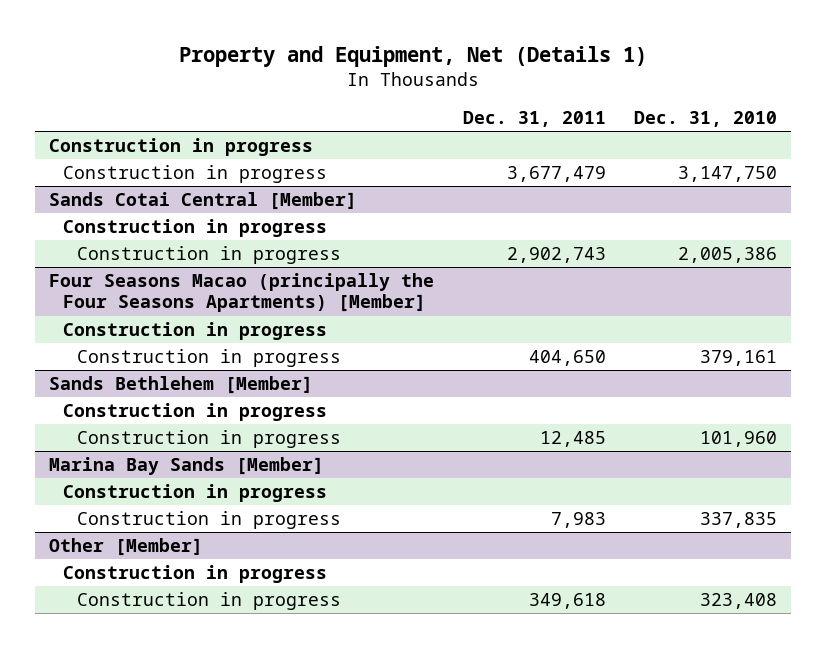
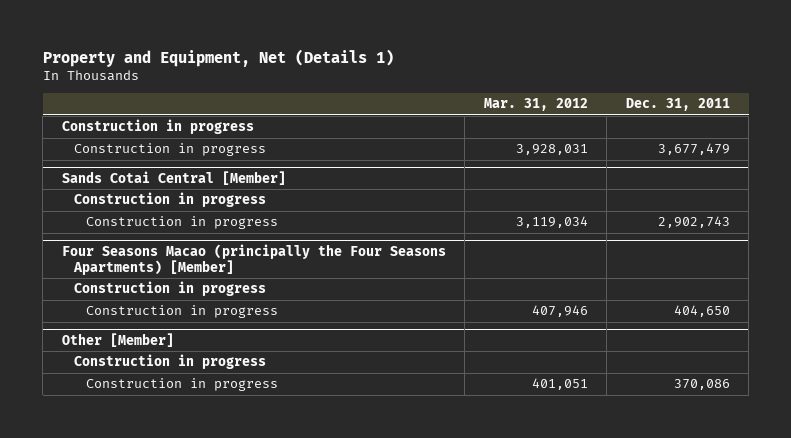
[634,111,778,128] Dec. 31, 2010 -> none
none -> [483,98,588,112] Mar. 31, 2012
[49,375,314,394] Sands Bethlehem [Member] -> none
[62,402,327,421] Construction in progress -> none
[76,429,341,448] Construction in progress -> none
[49,456,325,475] Marina Bay Sands [Member] -> none
[62,483,327,502] Construction in progress -> none
[76,510,341,529] Construction in progress -> none
[528,592,606,609] 349,618 -> [673,379,730,391] 370,086

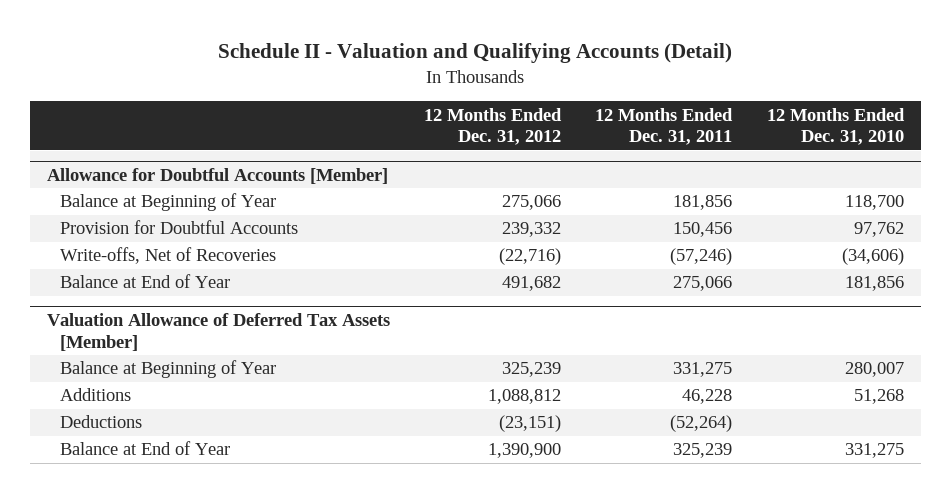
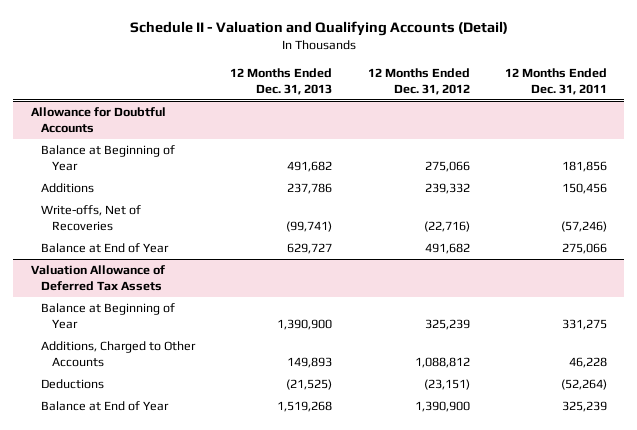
[766,107,905,146] 12 Months Ended Dec. 31, 2010 -> none
none -> [230,67,333,95] 12 Months Ended Dec. 31, 2013
[47,168,389,185] Allowance for Doubtful Accounts [Member] -> [30,107,166,134] Allowance for Doubtful Accounts
[60,220,299,235] Provision for Doubtful Accounts -> [41,183,95,194] Additions
[47,313,391,351] Valuation Allowance of Deferred Tax Assets [Member] -> [30,265,165,292] Valuation Allowance of Deferred Tax Assets
[60,388,132,402] Additions -> [41,341,197,368] Additions, Charged to Other Accounts

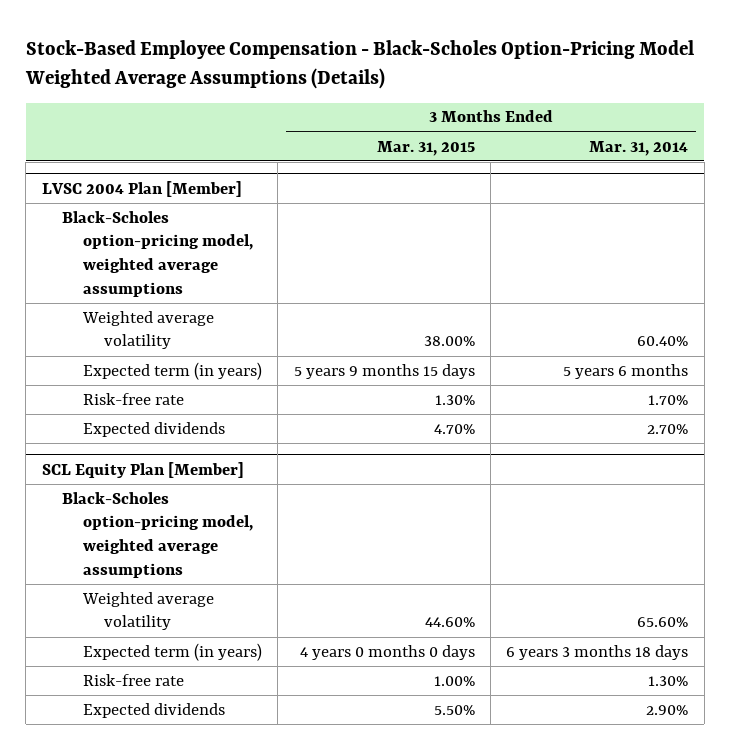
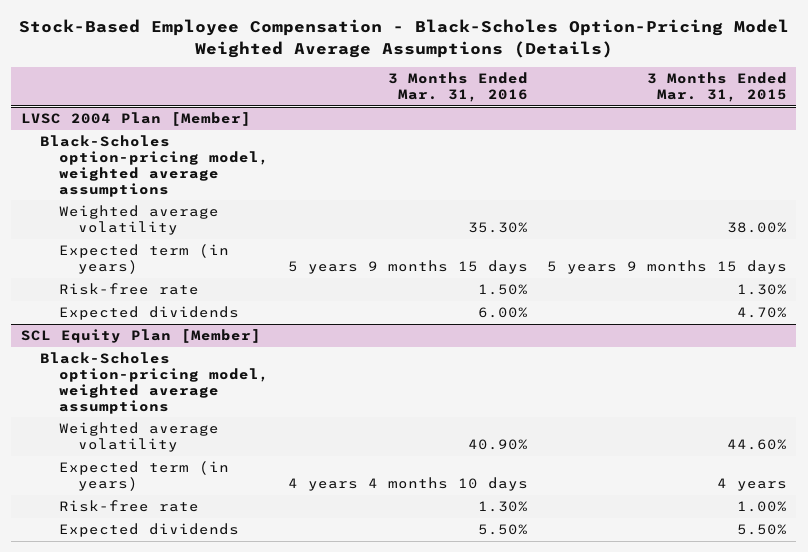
[589,140,689,156] Mar. 31, 2014 -> none
none -> [387,72,528,103] 3 Months Ended Mar. 31, 2016
[299,644,475,660] 4 years 0 months 0 days -> [716,478,787,492] 4 years

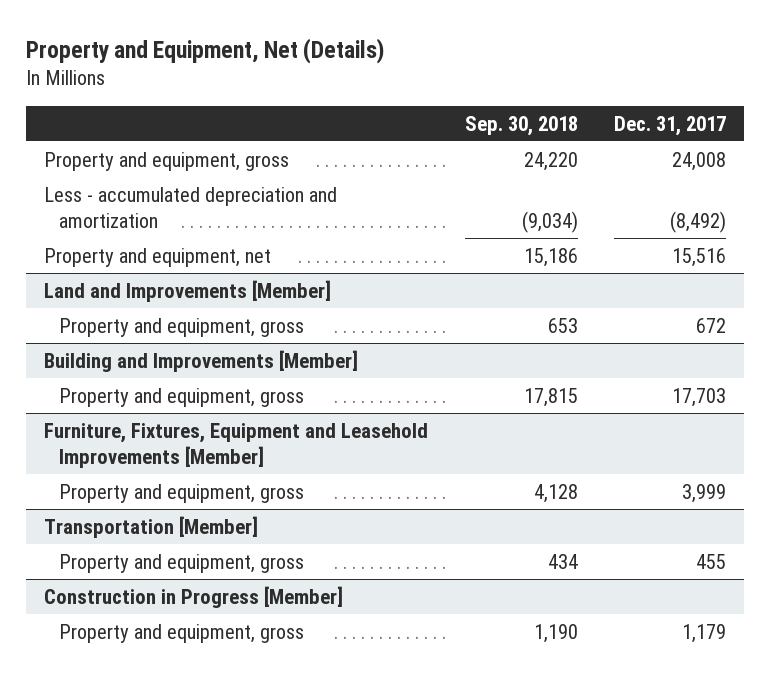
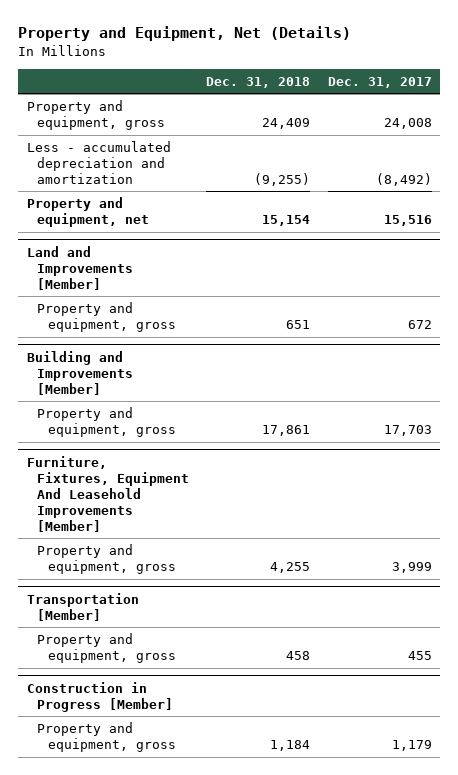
[464,115,578,136] Sep. 30, 2018 -> none
none -> [206,76,311,88] Dec. 31, 2018
[44,422,429,468] Furniture, Fixtures, Equipment and Leasehold Improvements [Member] -> [26,456,190,532] Furniture, Fixtures, Equipment And Leasehold Improvements [Member]

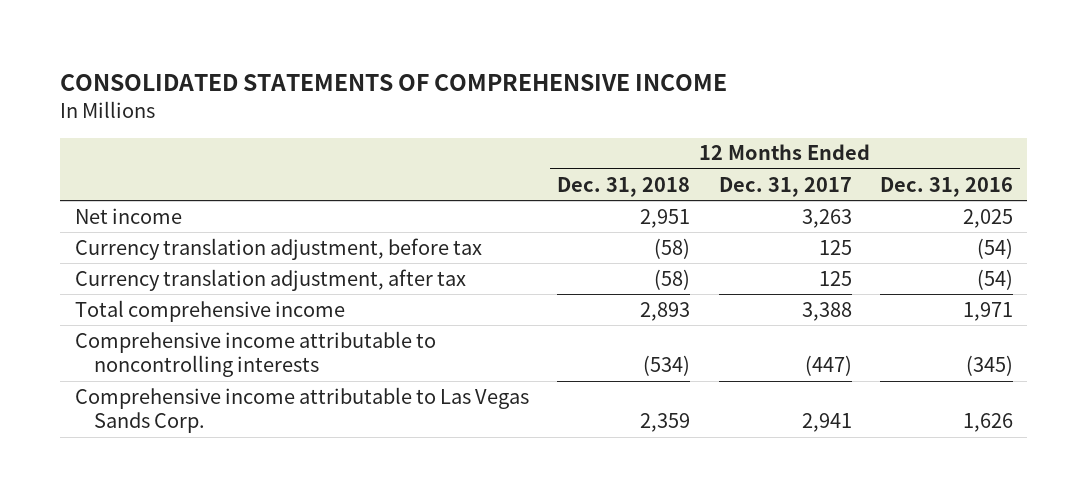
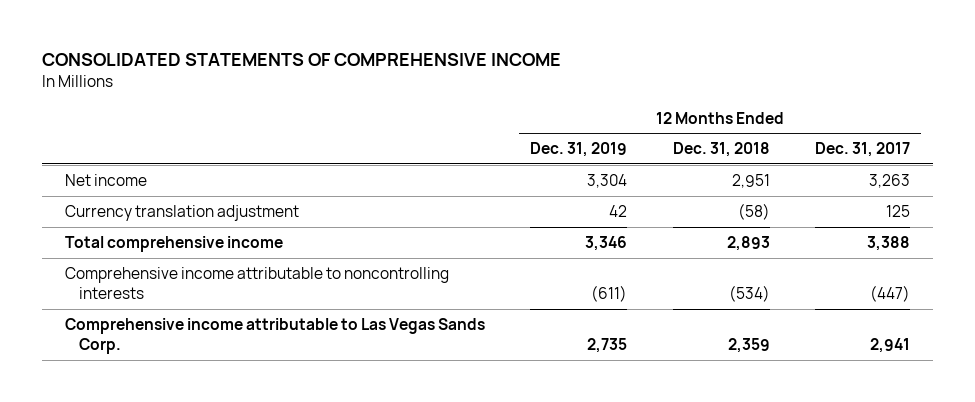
[880,176,1014,197] Dec. 31, 2016 -> none
none -> [530,142,628,158] Dec. 31, 2019
[74,237,482,260] Currency translation adjustment, before tax -> none
[74,268,466,291] Currency translation adjustment, after tax -> [64,205,299,222] Currency translation adjustment

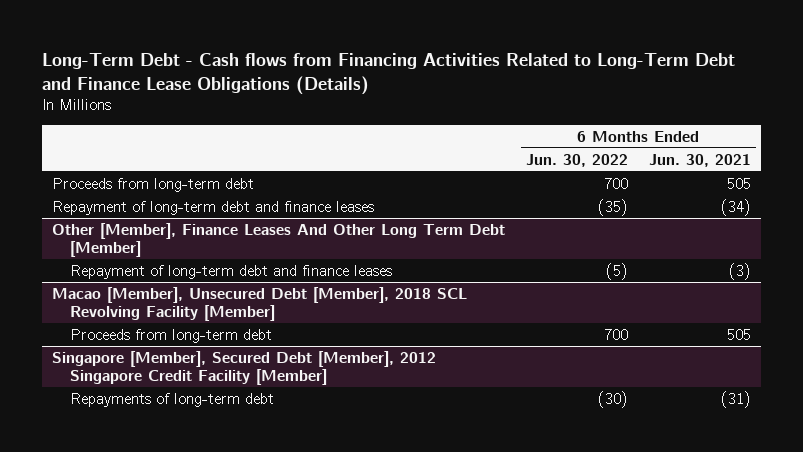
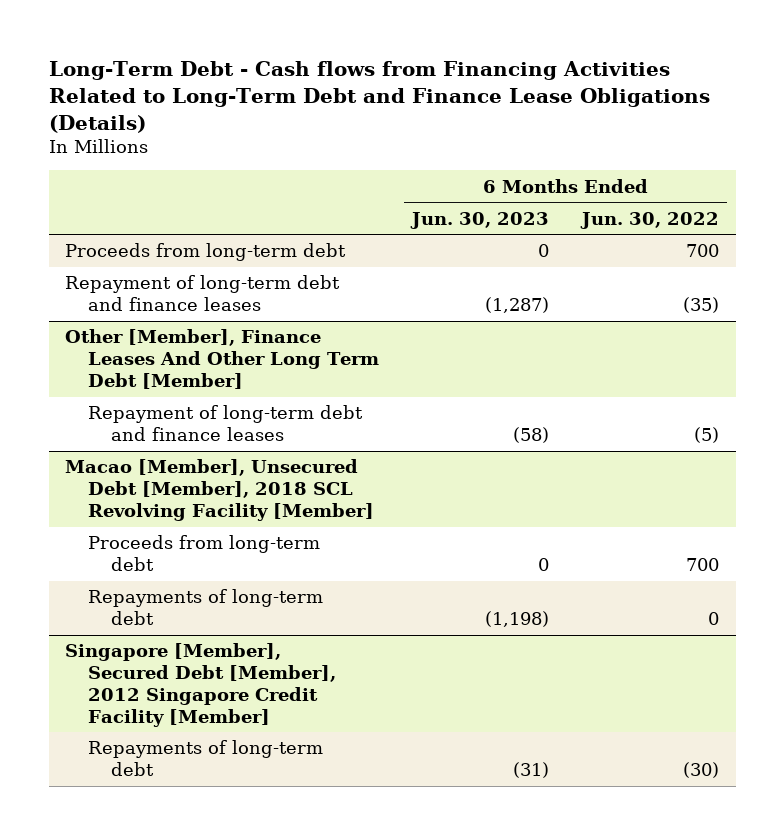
[648,153,751,167] Jun. 30, 2021 -> none
none -> [410,211,550,229] Jun. 30, 2023
none -> [88,589,324,626] Repayments of long-term debt

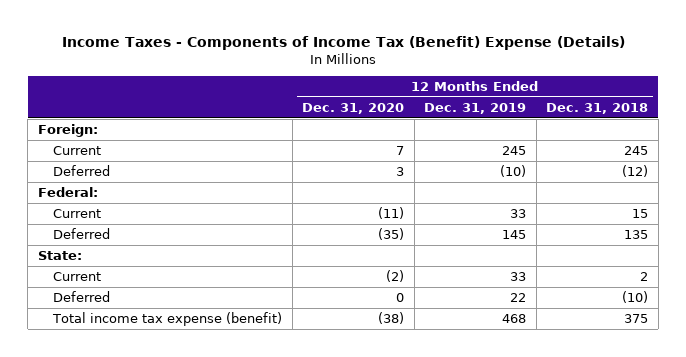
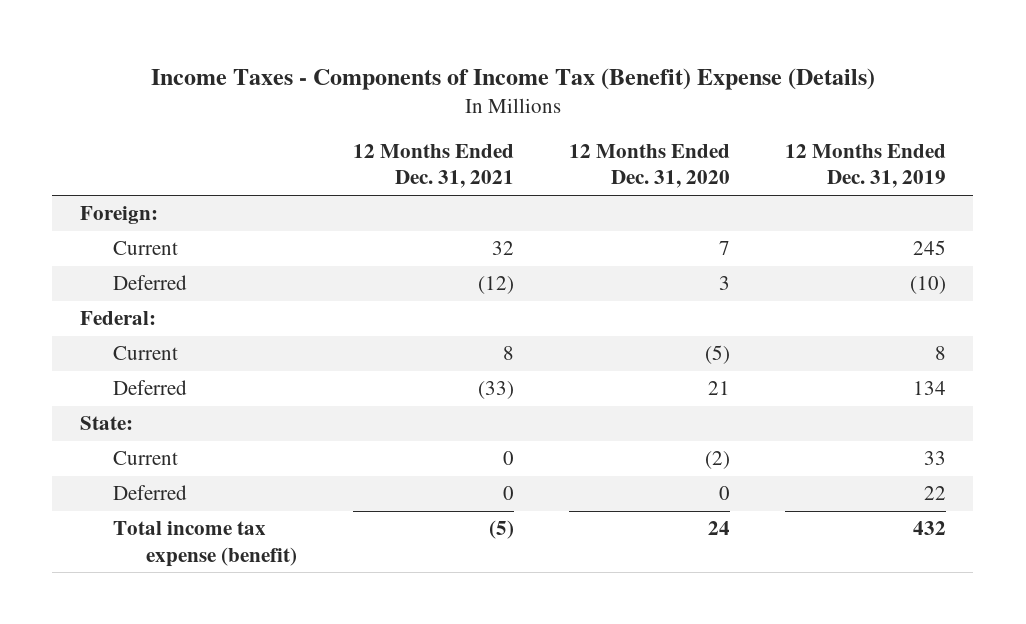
[546,102,649,114] Dec. 31, 2018 -> none
none -> [352,143,514,189] 12 Months Ended Dec. 31, 2021
[378,206,405,219] (11) -> [704,345,730,365] (5)
[510,208,527,218] 33 -> [934,346,946,361] 8
[378,227,405,240] (35) -> [707,381,730,396] 21
[502,229,527,239] 145 -> [912,381,946,396] 134
[378,311,405,324] (38) -> [707,521,730,536] 24
[502,313,527,323] 468 -> [912,521,946,536] 432

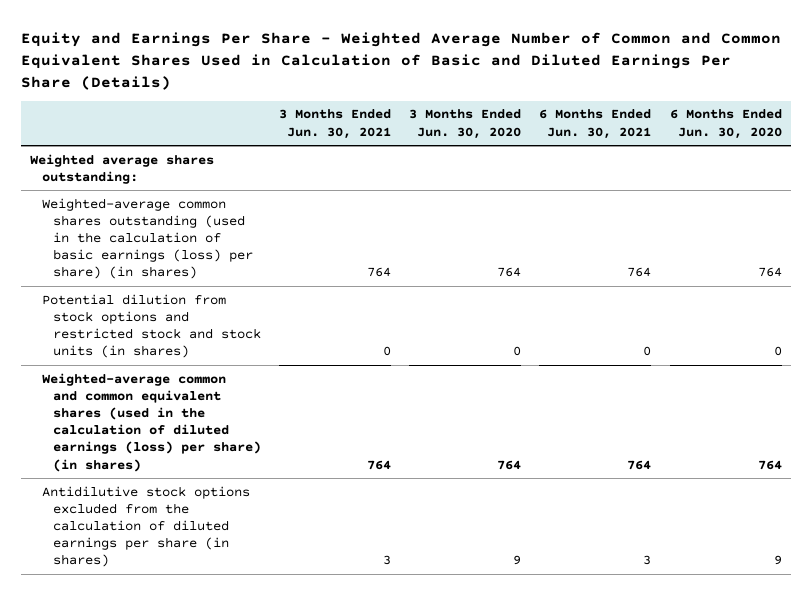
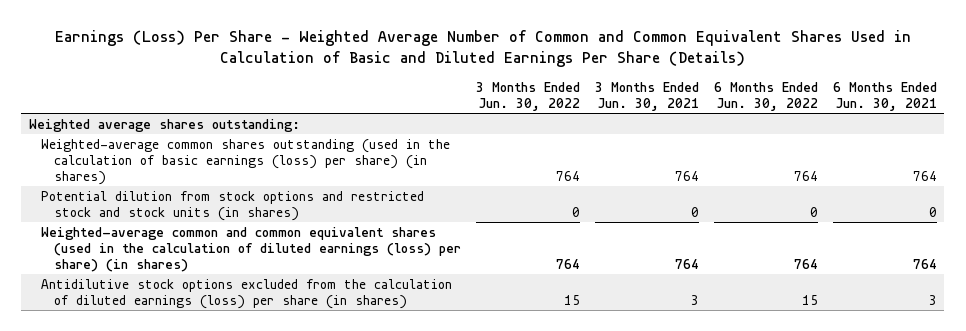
[21,32,782,90] Equity and Earnings Per Share - Weighted Average Number of Common and Common Equivalent Shares Used in Calculation of Basic and Diluted Earnings Per Share (Details) -> [54,30,911,68] Earnings (Loss) Per Share - Weighted Average Number of Common and Common Equivalent Shares Used in Calculation of Basic and Diluted Earnings Per Share (Details)
[409,109,522,139] 3 Months Ended Jun. 30, 2020 -> none
[669,109,782,139] 6 Months Ended Jun. 30, 2020 -> none
none -> [475,81,580,111] 3 Months Ended Jun. 30, 2022
none -> [713,81,818,111] 6 Months Ended Jun. 30, 2022
[41,485,250,568] Antidilutive stock options excluded from the calculation of diluted earnings per share (in shares) -> [41,278,453,309] Antidilutive stock options excluded from the calculation of diluted earnings (loss) per share (in shares)

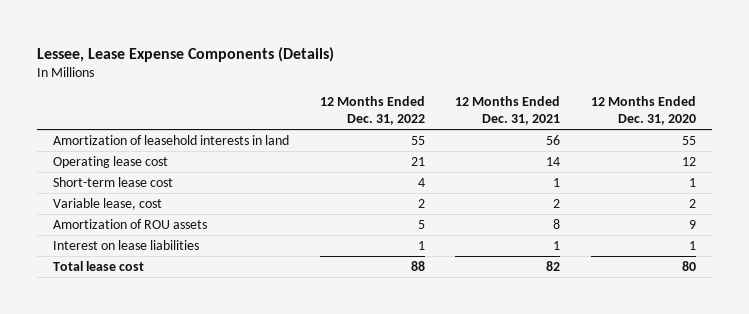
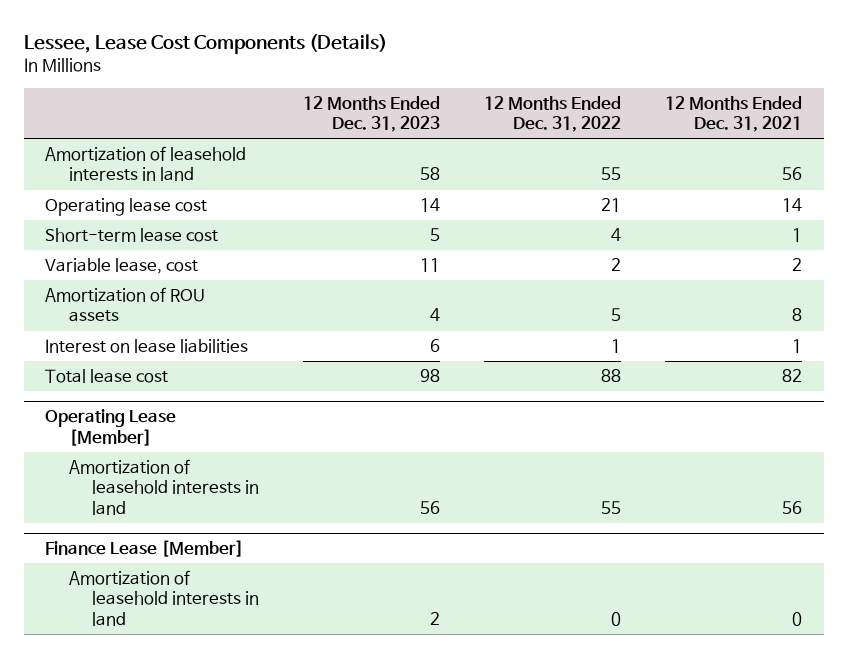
[37,46,335,62] Lessee, Lease Expense Components (Details) -> [23,34,387,55] Lessee, Lease Cost Components (Details)
[591,95,697,125] 12 Months Ended Dec. 31, 2020 -> none
none -> [302,95,440,133] 12 Months Ended Dec. 31, 2023
none -> [45,409,177,446] Operating Lease [Member]
none -> [68,458,259,515] Amortization of leasehold interests in land
none -> [45,540,245,558] Finance Lease [Member]
none -> [68,569,259,626] Amortization of leasehold interests in land

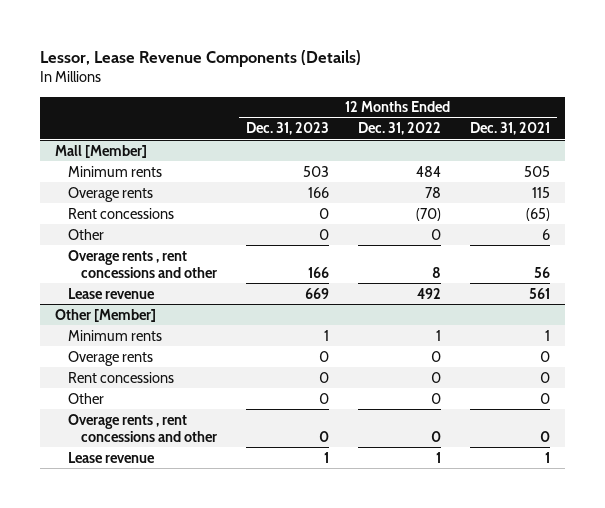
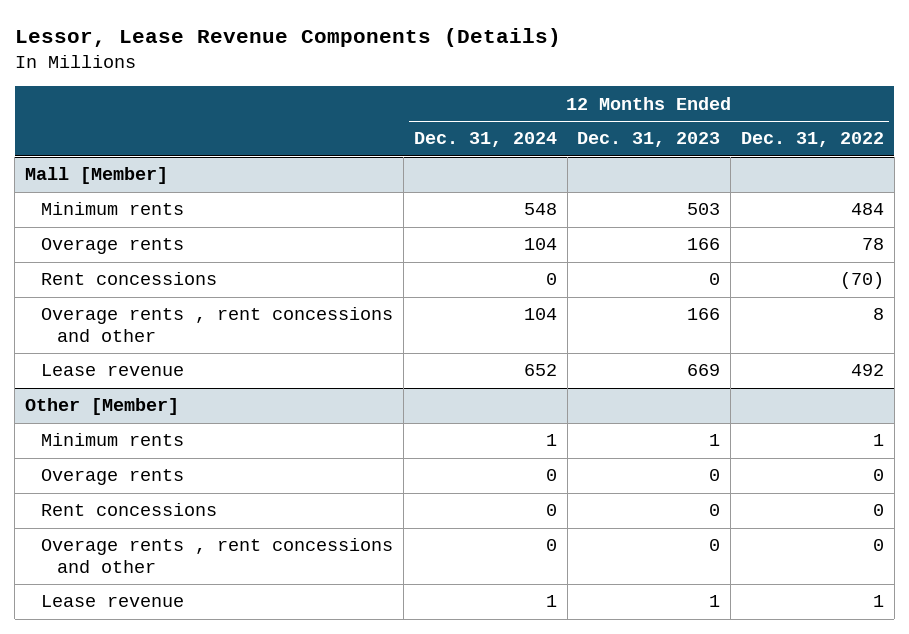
[470,122,551,136] Dec. 31, 2021 -> none
none -> [413,132,557,148] Dec. 31, 2024
[68,228,105,240] Other -> none
[68,392,105,404] Other -> none

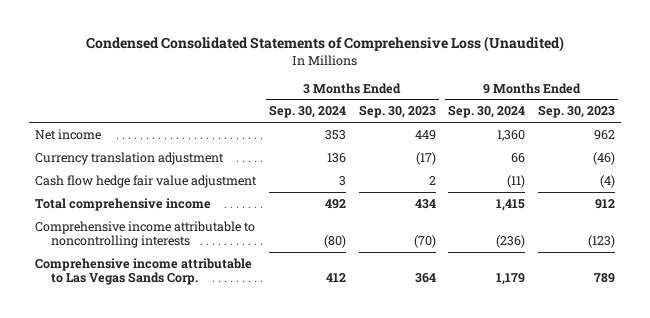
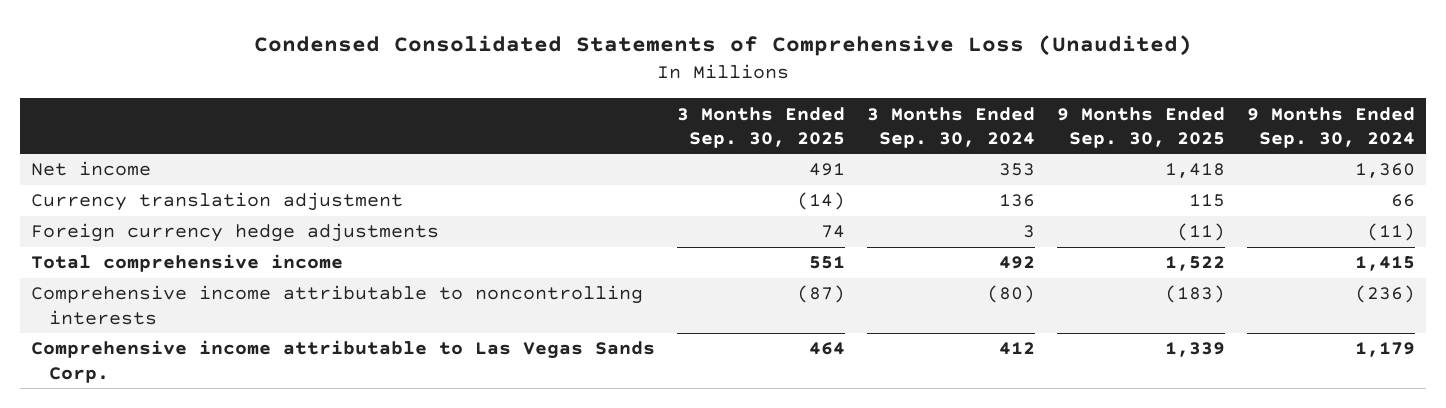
[358,105,436,119] Sep. 30, 2023 -> none
[538,105,616,119] Sep. 30, 2023 -> none
none -> [676,106,845,148] 3 Months Ended Sep. 30, 2025
none -> [1057,106,1226,148] 9 Months Ended Sep. 30, 2025
[35,174,258,188] Cash flow hedge fair value adjustment -> [30,223,439,243] Foreign currency hedge adjustments

